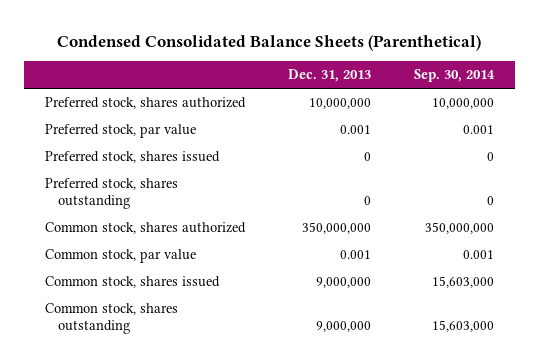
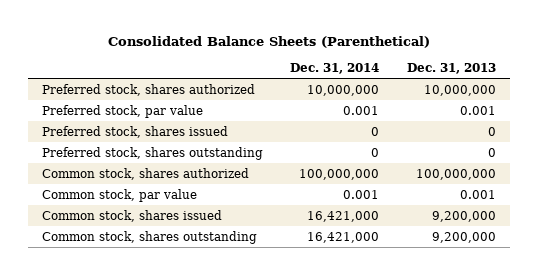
[57,34,482,51] Condensed Consolidated Balance Sheets (Parenthetical) -> [107,35,430,48] Consolidated Balance Sheets (Parenthetical)
[413,69,495,83] Sep. 30, 2014 -> none
none -> [290,63,380,75] Dec. 31, 2014
[301,222,371,235] 350,000,000 -> [415,168,496,180] 100,000,000
[315,277,371,289] 9,000,000 -> [431,210,496,222] 9,200,000
[315,321,371,333] 9,000,000 -> [431,231,496,243] 9,200,000

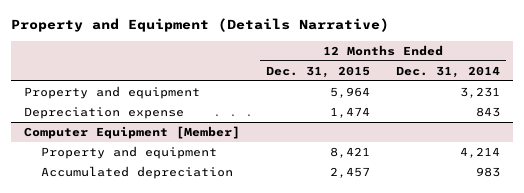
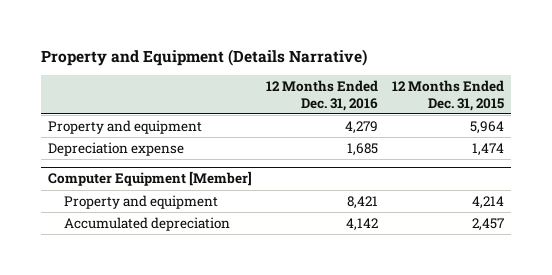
[395,65,500,78] Dec. 31, 2014 -> none
none -> [265,80,378,111] 12 Months Ended Dec. 31, 2016
[330,147,371,159] 8,421 -> [471,195,504,209] 4,214

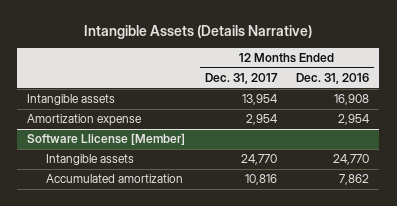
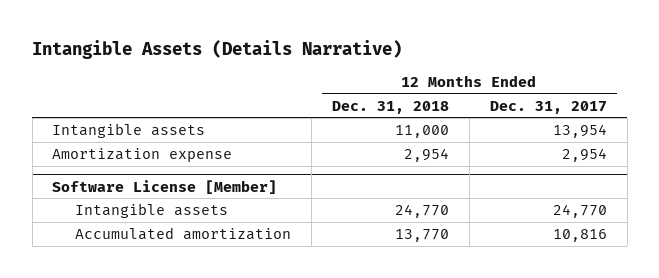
[296,73,370,85] Dec. 31, 2016 -> none
none -> [331,100,449,114] Dec. 31, 2018
[27,133,186,146] Software Llicense [Member] -> [52,179,278,194] Software License [Member]

